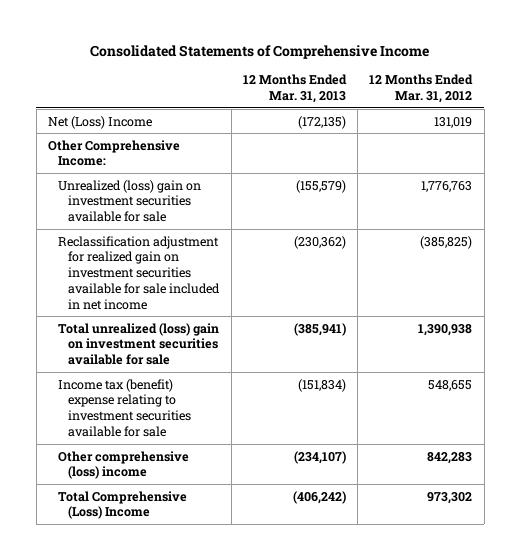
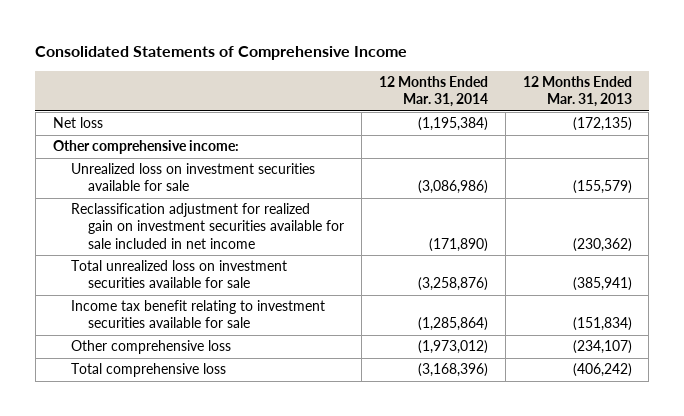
[369,74,474,104] 12 Months Ended Mar. 31, 2012 -> none
none -> [379,76,489,108] 12 Months Ended Mar. 31, 2014
[48,115,153,129] Net (Loss) Income -> [52,117,103,129] Net loss
[48,139,181,167] Other Comprehensive Income: -> [52,140,239,155] Other comprehensive income:
[58,179,202,223] Unrealized (loss) gain on investment securities available for sale -> [70,163,315,192] Unrealized loss on investment securities available for sale
[58,322,220,366] Total unrealized (loss) gain on investment securities available for sale -> [70,260,287,289] Total unrealized loss on investment securities available for sale
[58,378,192,437] Income tax (benefit) expense relating to investment securities available for sale -> [70,300,325,329] Income tax benefit relating to investment securities available for sale
[58,450,190,480] Other comprehensive (loss) income -> [70,340,231,355] Other comprehensive loss
[58,490,188,520] Total Comprehensive (Loss) Income -> [70,363,226,378] Total comprehensive loss

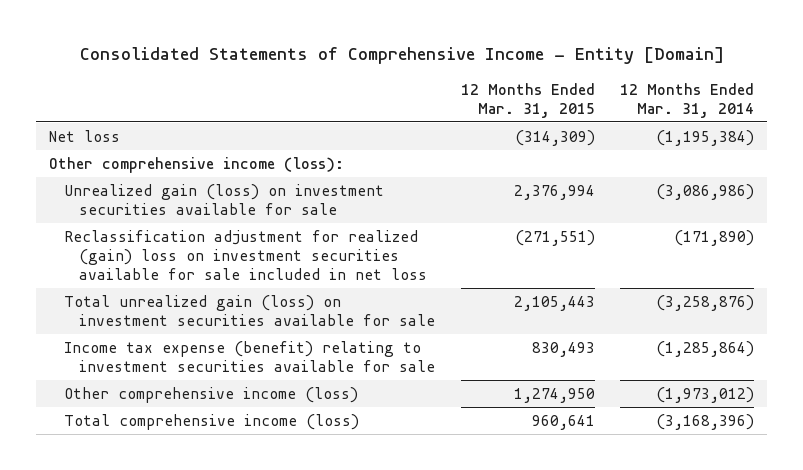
[35,46,408,61] Consolidated Statements of Comprehensive Income -> [79,47,724,65] Consolidated Statements of Comprehensive Income - Entity [Domain]
[522,76,632,108] 12 Months Ended Mar. 31, 2013 -> none
none -> [460,82,595,118] 12 Months Ended Mar. 31, 2015
[52,140,239,155] Other comprehensive income: -> [48,156,344,173] Other comprehensive income (loss):
[70,163,315,192] Unrealized loss on investment securities available for sale -> [64,183,385,215] Unrealized gain (loss) on investment securities available for sale
[70,203,345,249] Reclassification adjustment for realized gain on investment securities available for sale included in net income -> [64,229,428,281] Reclassification adjustment for realized (gain) loss on investment securities available for sale included in net loss
[70,260,287,289] Total unrealized loss on investment securities available for sale -> [64,294,436,326] Total unrealized gain (loss) on investment securities available for sale
[70,300,325,329] Income tax benefit relating to investment securities available for sale -> [64,340,436,372] Income tax expense (benefit) relating to investment securities available for sale
[70,340,231,355] Other comprehensive loss -> [64,386,359,403] Other comprehensive income (loss)
[70,363,226,378] Total comprehensive loss -> [64,413,360,430] Total comprehensive income (loss)

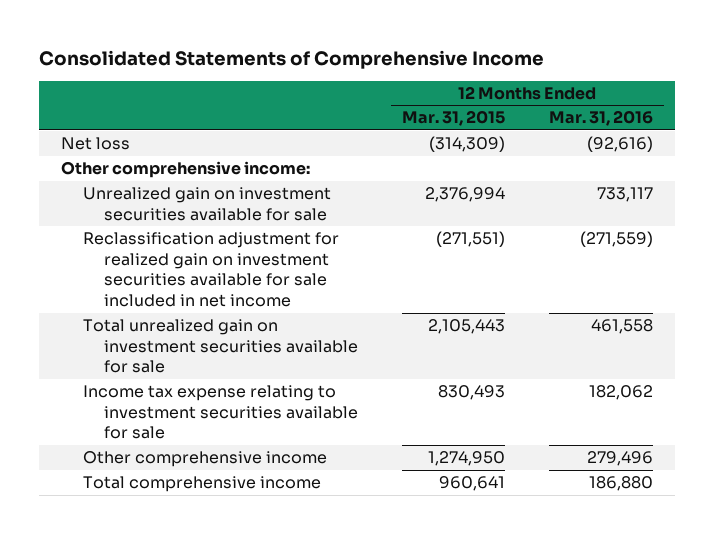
[79,47,724,65] Consolidated Statements of Comprehensive Income - Entity [Domain] -> [39,49,545,69] Consolidated Statements of Comprehensive Income
[620,82,755,118] 12 Months Ended Mar. 31, 2014 -> none
none -> [548,110,653,127] Mar. 31, 2016
[48,156,344,173] Other comprehensive income (loss): -> [61,161,311,179] Other comprehensive income:
[64,183,385,215] Unrealized gain (loss) on investment securities available for sale -> [82,187,331,221] Unrealized gain on investment securities available for sale
[64,229,428,281] Reclassification adjustment for realized (gain) loss on investment securities available for sale included in net loss -> [82,232,339,308] Reclassification adjustment for realized gain on investment securities available for sale included in net income
[64,294,436,326] Total unrealized gain (loss) on investment securities available for sale -> [82,319,359,374] Total unrealized gain on investment securities available for sale
[64,340,436,372] Income tax expense (benefit) relating to investment securities available for sale -> [82,385,359,440] Income tax expense relating to investment securities available for sale
[64,386,359,403] Other comprehensive income (loss) -> [82,451,327,468] Other comprehensive income
[64,413,360,430] Total comprehensive income (loss) -> [82,476,321,493] Total comprehensive income

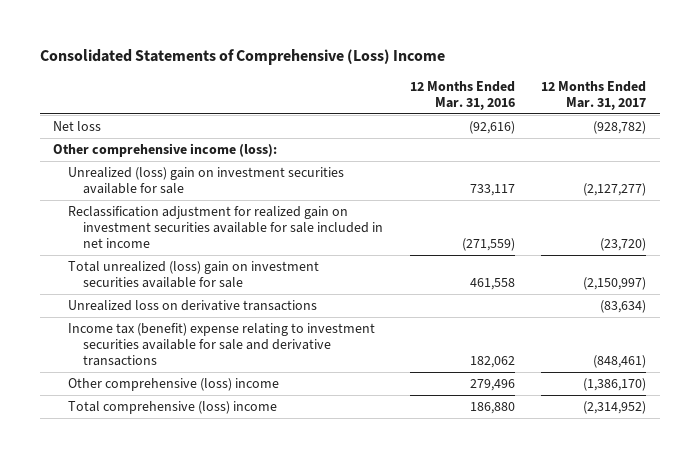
[39,49,545,69] Consolidated Statements of Comprehensive Income -> [39,49,445,66] Consolidated Statements of Comprehensive (Loss) Income
[402,110,506,127] Mar. 31, 2015 -> none
none -> [541,81,647,111] 12 Months Ended Mar. 31, 2017
[61,161,311,179] Other comprehensive income: -> [53,142,278,157] Other comprehensive income (loss):
[82,187,331,221] Unrealized gain on investment securities available for sale -> [67,166,344,194] Unrealized (loss) gain on investment securities available for sale
[82,319,359,374] Total unrealized gain on investment securities available for sale -> [67,260,319,288] Total unrealized (loss) gain on investment securities available for sale
none -> [67,299,317,311] Unrealized loss on derivative transactions
[82,385,359,440] Income tax expense relating to investment securities available for sale -> [67,322,375,366] Income tax (benefit) expense relating to investment securities available for sale and derivative transactions
[82,451,327,468] Other comprehensive income -> [67,377,279,391] Other comprehensive (loss) income
[82,476,321,493] Total comprehensive income -> [67,400,277,414] Total comprehensive (loss) income

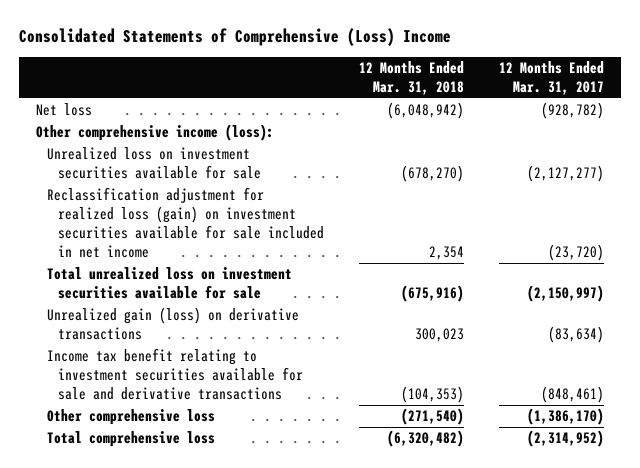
[409,81,515,111] 12 Months Ended Mar. 31, 2016 -> none
none -> [358,60,464,95] 12 Months Ended Mar. 31, 2018
[67,166,344,194] Unrealized (loss) gain on investment securities available for sale -> [46,147,261,180] Unrealized loss on investment securities available for sale
[67,205,383,248] Reclassification adjustment for realized gain on investment securities available for sale included in net income -> [46,187,324,258] Reclassification adjustment for realized loss (gain) on investment securities available for sale included in net income
[67,260,319,288] Total unrealized (loss) gain on investment securities available for sale -> [46,267,292,300] Total unrealized loss on investment securities available for sale
[67,299,317,311] Unrealized loss on derivative transactions -> [46,307,299,341] Unrealized gain (loss) on derivative transactions
[67,322,375,366] Income tax (benefit) expense relating to investment securities available for sale and derivative transactions -> [46,348,303,400] Income tax benefit relating to investment securities available for sale and derivative transactions
[67,377,279,391] Other comprehensive (loss) income -> [46,409,215,426] Other comprehensive loss
[67,400,277,414] Total comprehensive (loss) income -> [46,431,215,448] Total comprehensive loss

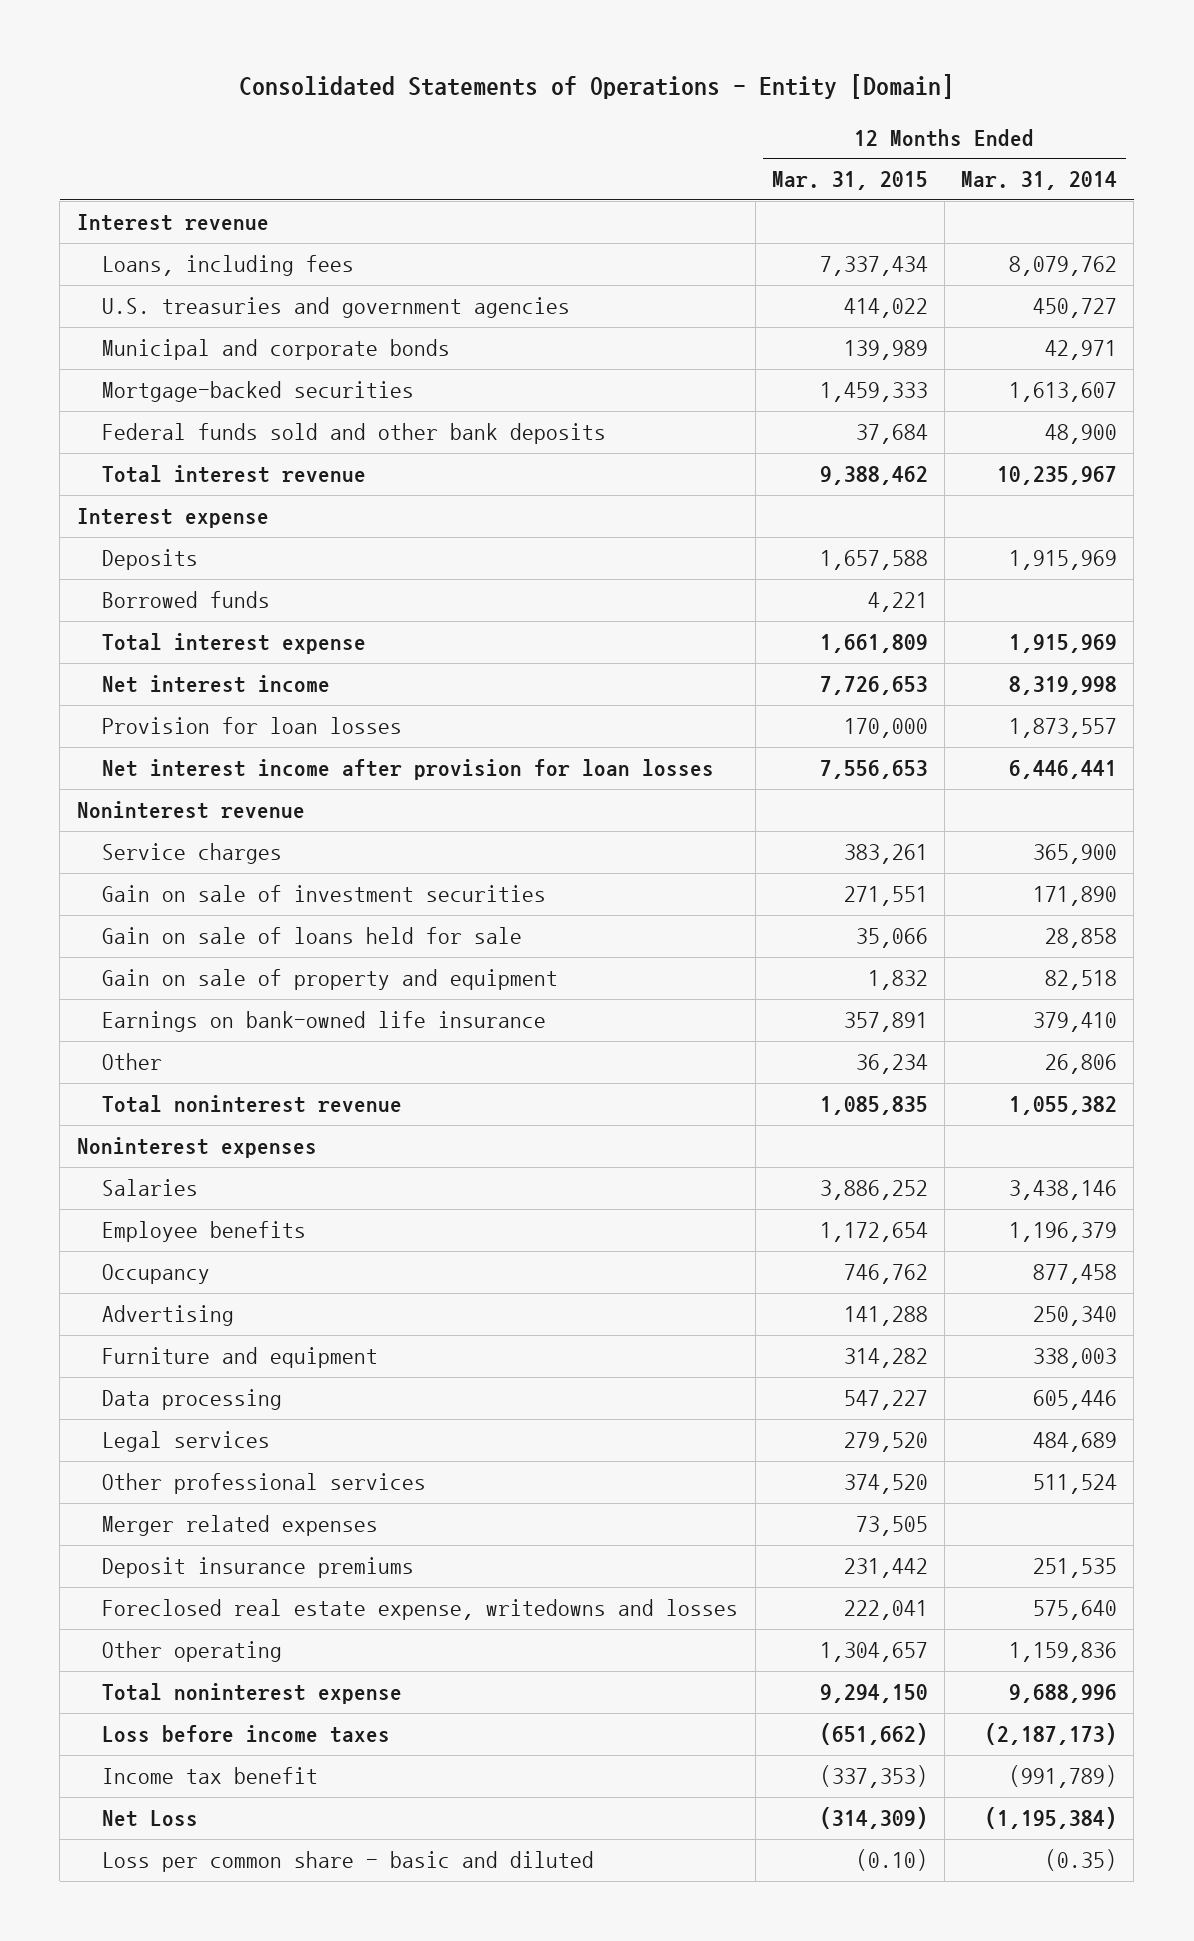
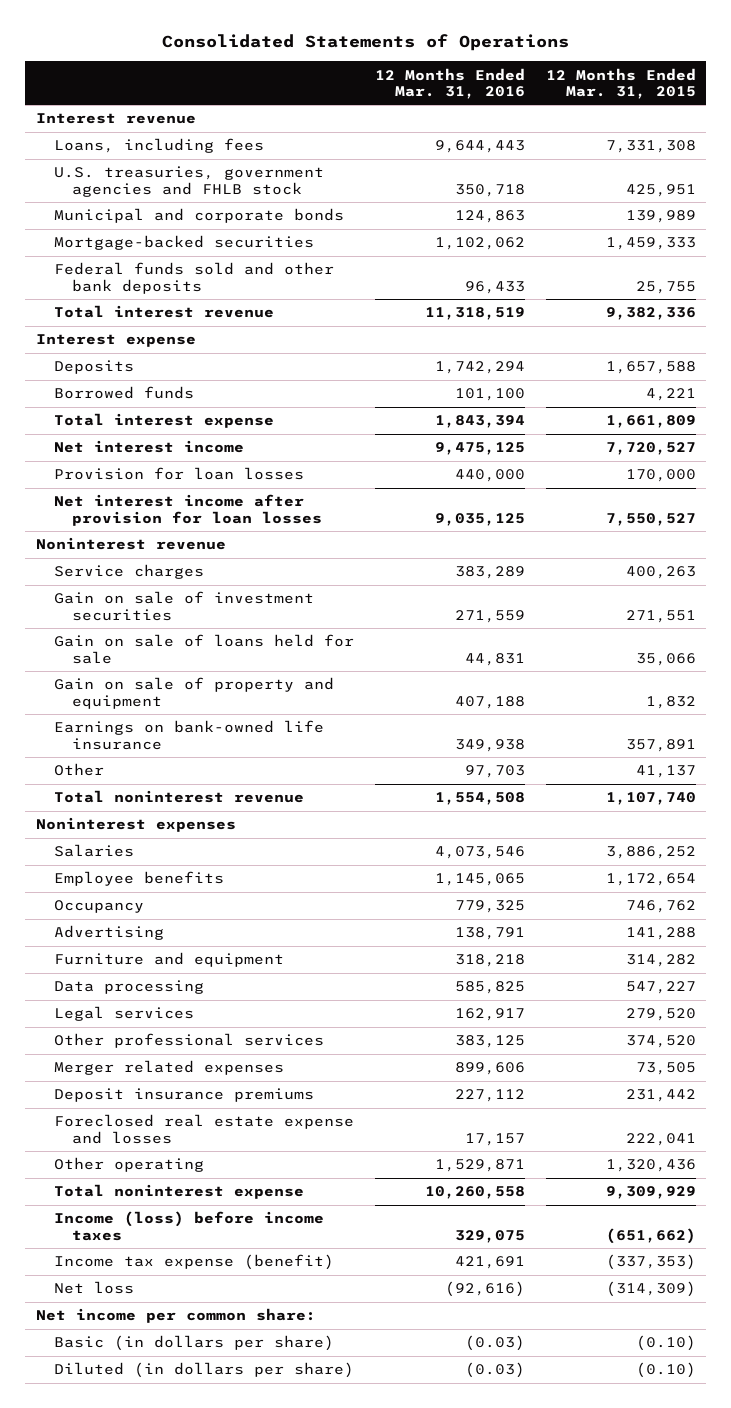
[238,74,954,100] Consolidated Statements of Operations - Entity [Domain] -> [161,33,569,51] Consolidated Statements of Operations
[961,171,1118,191] Mar. 31, 2014 -> none
none -> [374,67,525,99] 12 Months Ended Mar. 31, 2016
[819,255,928,276] 7,337,434 -> [605,140,696,154] 7,331,308
[102,296,571,318] U.S. treasuries and government agencies -> [53,166,324,197] U.S. treasuries, government agencies and FHLB stock
[843,297,928,318] 414,022 -> [625,183,696,197] 425,951
[855,423,928,444] 37,684 -> [635,280,696,294] 25,755
[819,465,928,485] 9,388,462 -> [605,307,696,321] 9,382,336
[819,675,928,695] 7,726,653 -> [605,442,696,456] 7,720,527
[819,759,928,779] 7,556,653 -> [605,512,696,526] 7,550,527
[843,843,928,864] 383,261 -> [625,566,696,580] 400,263
[855,1053,928,1074] 36,234 -> [635,765,696,779] 41,137
[819,1095,928,1115] 1,085,835 -> [605,792,696,806] 1,107,740
[102,1850,595,1872] Loss per common share - basic and diluted -> none
[102,1598,739,1620] Foreclosed real estate expense, writedowns and losses -> [53,1114,354,1144] Foreclosed real estate expense and losses
[819,1641,928,1662] 1,304,657 -> [605,1159,696,1173] 1,320,436
[819,1683,928,1703] 9,294,150 -> [605,1186,696,1200] 9,309,929
[102,1724,391,1743] Loss before income taxes -> [53,1211,324,1241] Income (loss) before income taxes
[102,1766,319,1784] Income tax benefit -> [53,1254,334,1271] Income tax expense (benefit)
[102,1809,199,1827] Net Loss -> [53,1281,134,1295] Net loss
none -> [35,1308,316,1324] Net income per common share:
none -> [53,1335,334,1352] Basic (in dollars per share)
none -> [53,1362,354,1379] Diluted (in dollars per share)

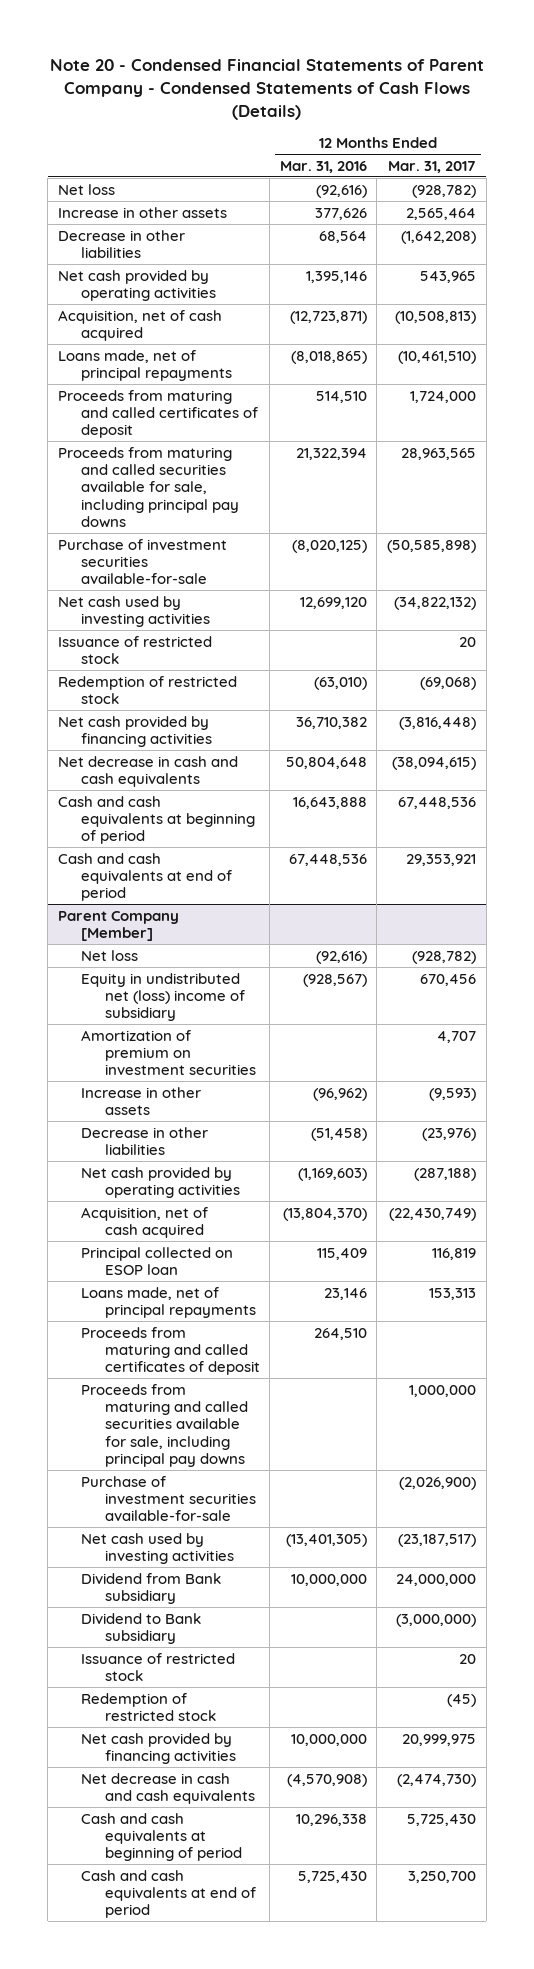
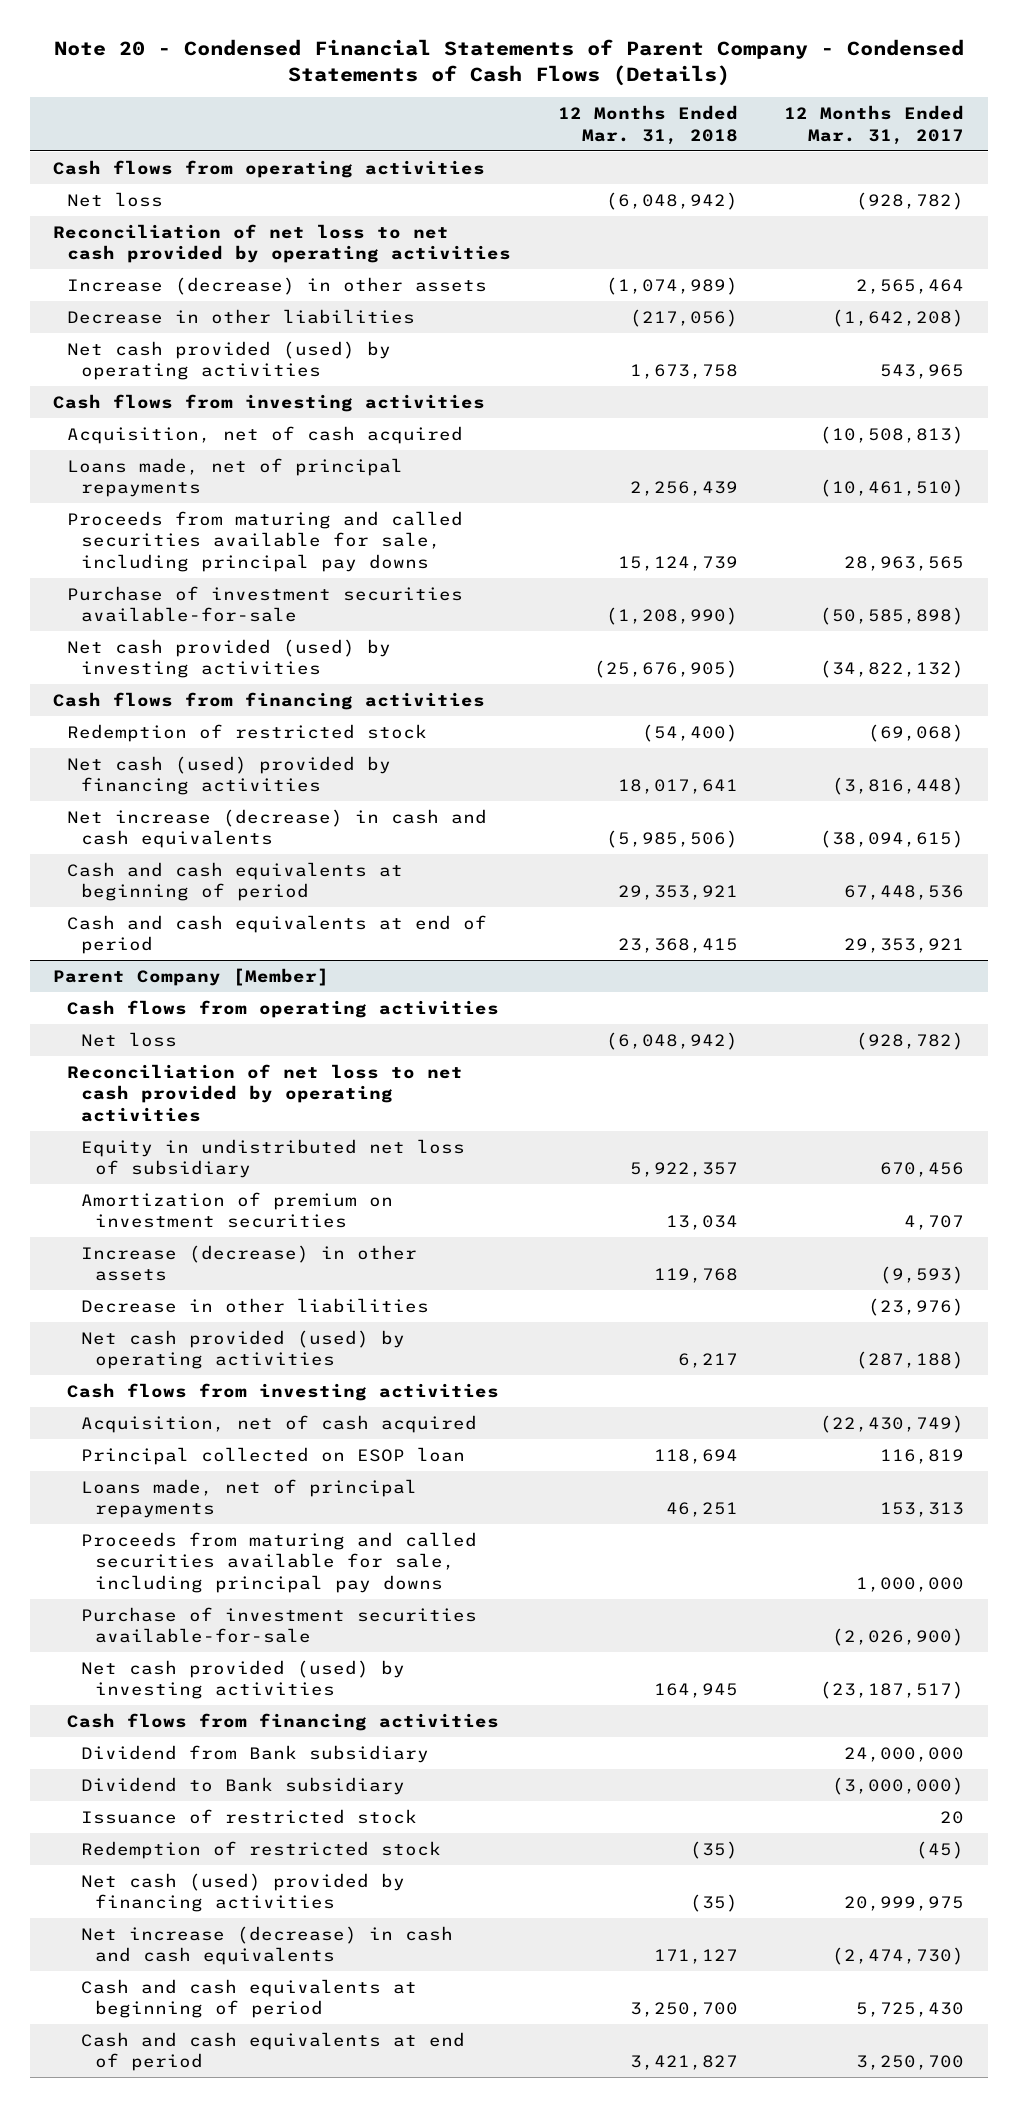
[279,160,367,173] Mar. 31, 2016 -> none
none -> [557,105,738,145] 12 Months Ended Mar. 31, 2018
none -> [53,159,486,178] Cash flows from operating activities
none -> [53,223,512,264] Reconciliation of net loss to net cash provided by operating activities
[57,206,227,218] Increase in other assets -> [67,276,488,295] Increase (decrease) in other assets
[57,269,217,301] Net cash provided by operating activities -> [67,340,392,381] Net cash provided (used) by operating activities
none -> [53,393,486,412] Cash flows from investing activities
[57,389,259,439] Proceeds from maturing and called certificates of deposit -> none
[57,635,212,664] Issuance of restricted stock -> none
[57,595,211,627] Net cash used by investing activities -> [67,638,392,679] Net cash provided (used) by investing activities
none -> [53,691,486,710] Cash flows from financing activities
[57,715,213,747] Net cash provided by financing activities -> [67,755,392,796] Net cash (used) provided by financing activities
[57,755,238,787] Net decrease in cash and cash equivalents -> [67,808,488,849] Net increase (decrease) in cash and cash equivalents
none -> [67,999,500,1018] Cash flows from operating activities
none -> [67,1063,464,1122] Reconciliation of net loss to net cash provided by operating activities
[81,972,245,1022] Equity in undistributed net (loss) income of subsidiary -> [81,1138,466,1179] Equity in undistributed net loss of subsidiary
[81,1086,202,1115] Increase in other assets -> [81,1244,418,1282] Increase (decrease) in other assets
[81,1166,240,1198] Net cash provided by operating activities -> [81,1329,406,1370] Net cash provided (used) by operating activities
none -> [67,1382,500,1401] Cash flows from investing activities
[81,1326,260,1376] Proceeds from maturing and called certificates of deposit -> none
[81,1532,234,1564] Net cash used by investing activities -> [81,1659,406,1700] Net cash provided (used) by investing activities
none -> [67,1712,500,1731] Cash flows from financing activities
[81,1732,236,1764] Net cash provided by financing activities -> [81,1872,406,1913] Net cash (used) provided by financing activities
[81,1772,255,1804] Net decrease in cash and cash equivalents -> [81,1925,454,1966] Net increase (decrease) in cash and cash equivalents

